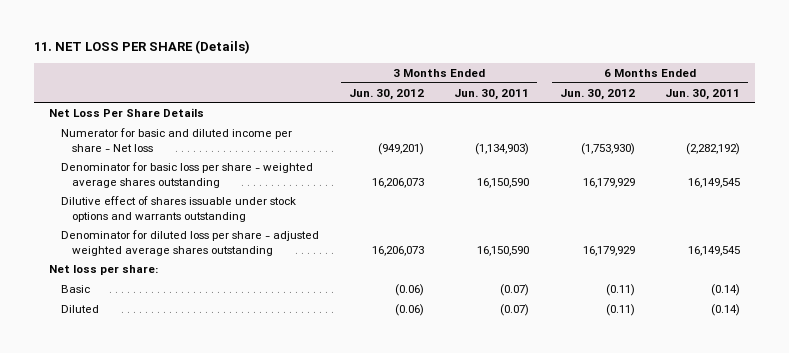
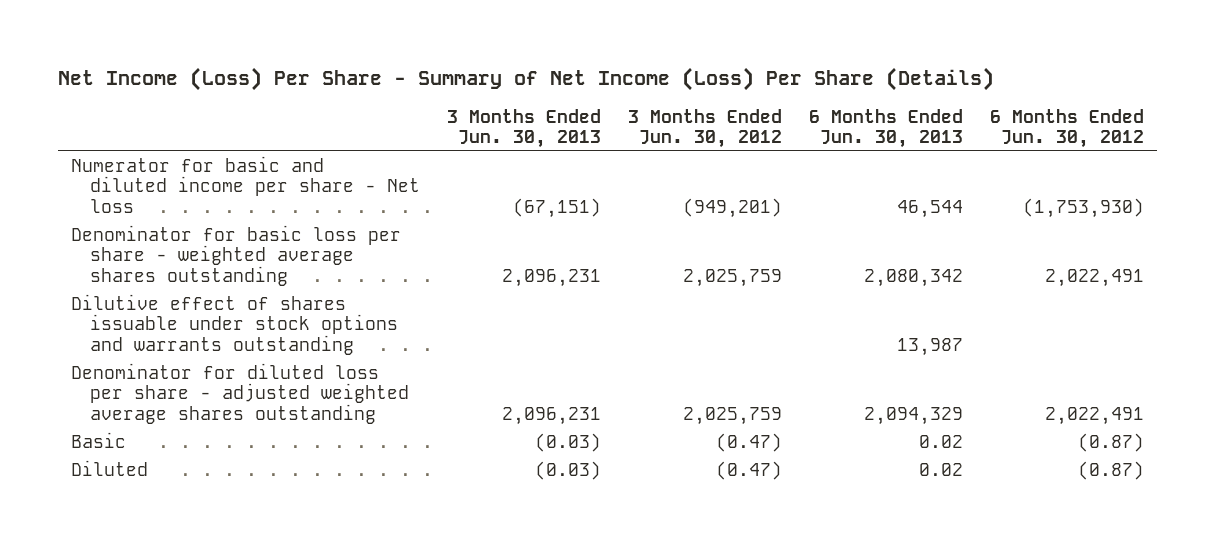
[33,40,250,55] 11. NET LOSS PER SHARE (Details) -> [57,66,994,91] Net Income (Loss) Per Share - Summary of Net Income (Loss) Per Share (Details)
[454,88,530,100] Jun. 30, 2011 -> none
[665,88,741,100] Jun. 30, 2011 -> none
none -> [446,108,601,148] 3 Months Ended Jun. 30, 2013
none -> [808,108,963,148] 6 Months Ended Jun. 30, 2013
[49,107,205,117] Net Loss Per Share Details -> none
[372,177,425,188] 16,206,073 -> [682,268,782,287] 2,025,759
[582,177,635,188] 16,179,929 -> [1044,268,1144,287] 2,022,491
[49,264,159,275] Net loss per share: -> none
[372,245,425,256] 16,206,073 -> [682,406,782,425] 2,025,759
[582,245,635,256] 16,179,929 -> [1044,406,1144,425] 2,022,491
[395,283,425,296] (0.06) -> [715,433,782,453] (0.47)
[605,283,635,296] (0.11) -> [1077,433,1144,453] (0.87)
[395,303,425,316] (0.06) -> [715,461,782,481] (0.47)
[605,303,635,316] (0.11) -> [1077,461,1144,481] (0.87)

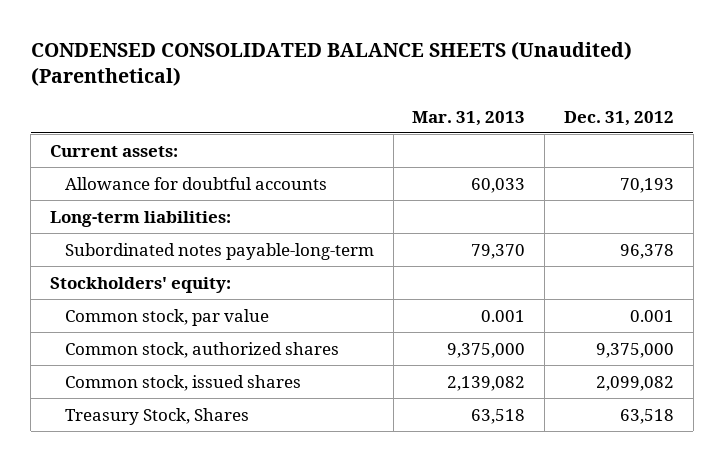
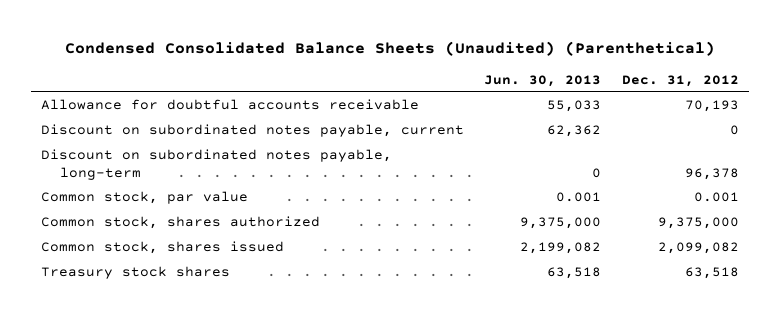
[30,40,632,87] CONDENSED CONSOLIDATED BALANCE SHEETS (Unaudited) (Parenthetical) -> [64,40,715,56] Condensed Consolidated Balance Sheets (Unaudited) (Parenthetical)
[412,110,526,126] Mar. 31, 2013 -> none
none -> [484,74,602,87] Jun. 30, 2013
[50,144,179,157] Current assets: -> none
[50,210,232,227] Long-term liabilities: -> none
[50,276,232,293] Stockholders' equity: -> none
[64,176,327,190] Allowance for doubtful accounts -> [40,99,419,111] Allowance for doubtful accounts receivable
none -> [40,124,464,138] Discount on subordinated notes payable, current
[64,242,374,260] Subordinated notes payable-long-term -> [40,149,392,180] Discount on subordinated notes payable, long-term
[64,341,339,358] Common stock, authorized shares -> [40,216,320,230] Common stock, shares authorized
[64,374,301,391] Common stock, issued shares -> [40,241,284,255] Common stock, shares issued
[64,407,249,425] Treasury Stock, Shares -> [40,266,230,280] Treasury stock shares

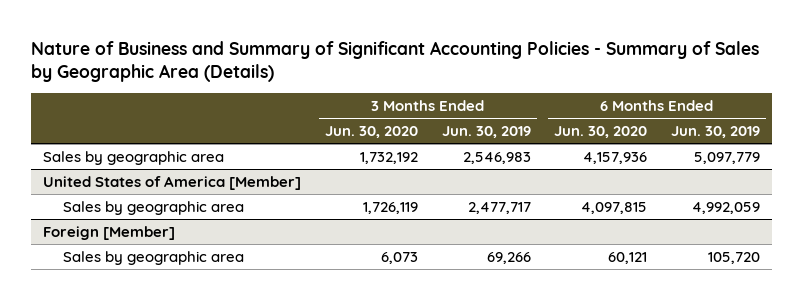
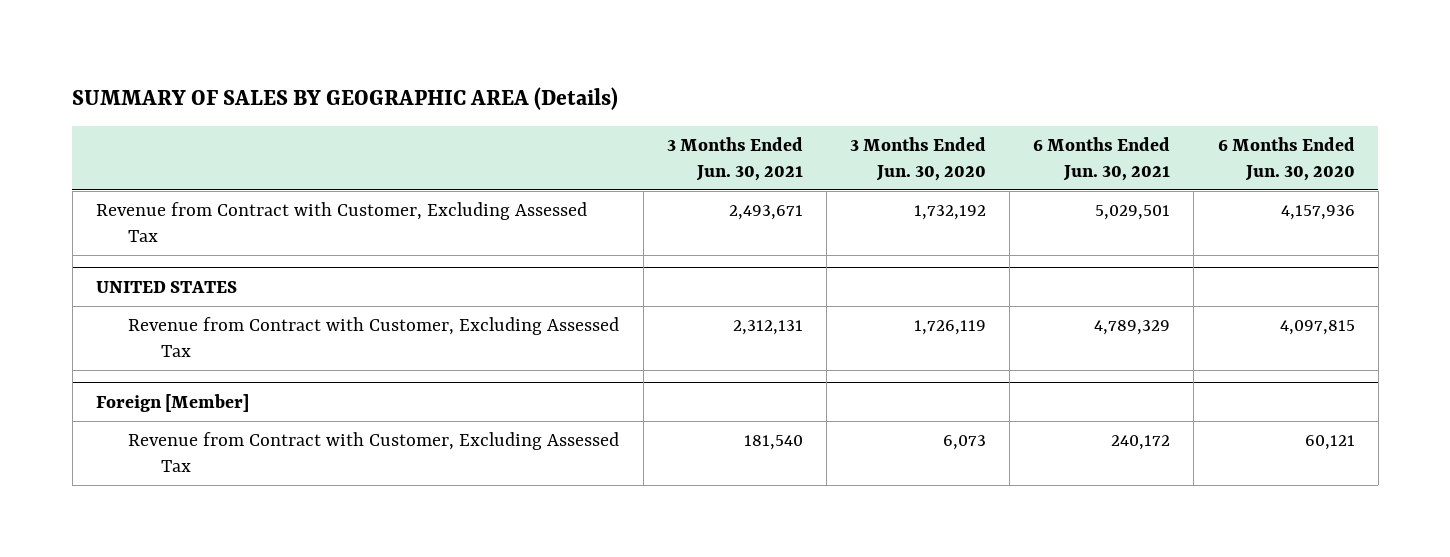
[30,40,759,83] Nature of Business and Summary of Significant Accounting Policies - Summary of Sales by Geographic Area (Details) -> [72,86,619,110] SUMMARY OF SALES BY GEOGRAPHIC AREA (Details)
[441,126,531,139] Jun. 30, 2019 -> none
[671,126,761,139] Jun. 30, 2019 -> none
none -> [666,137,803,181] 3 Months Ended Jun. 30, 2021
none -> [1033,137,1171,181] 6 Months Ended Jun. 30, 2021
[42,150,224,165] Sales by geographic area -> [95,202,587,242] Revenue from Contract with Customer, Excluding Assessed Tax
[42,175,301,190] United States of America [Member] -> [95,280,237,293] UNITED STATES
[63,200,245,215] Sales by geographic area -> [128,317,620,357] Revenue from Contract with Customer, Excluding Assessed Tax
[63,250,245,265] Sales by geographic area -> [128,432,620,472] Revenue from Contract with Customer, Excluding Assessed Tax

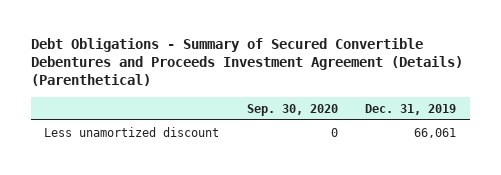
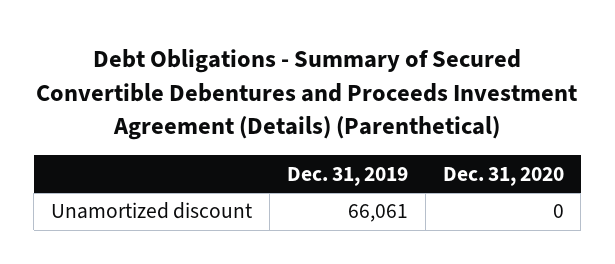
[246,103,338,116] Sep. 30, 2020 -> none
none -> [442,166,564,186] Dec. 31, 2020
[44,126,220,137] Less unamortized discount -> [51,202,253,220] Unamortized discount

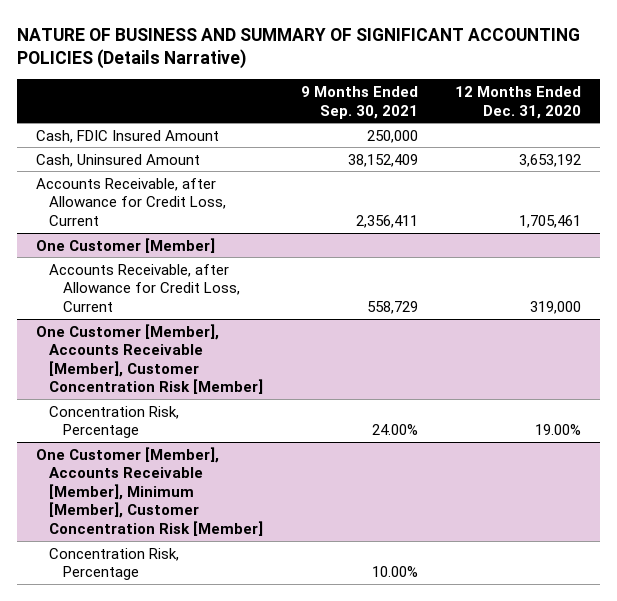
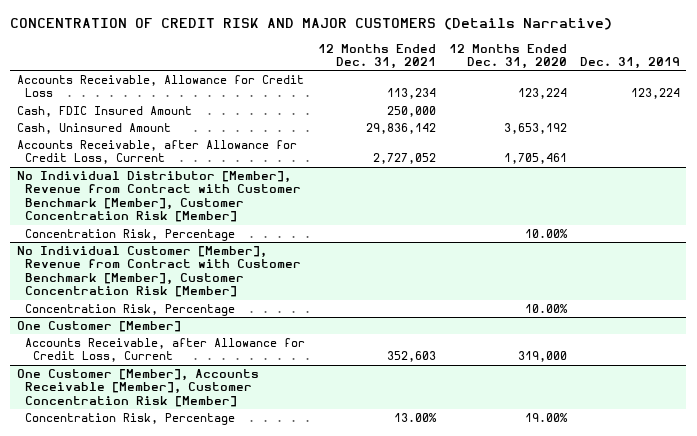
[17,27,581,70] NATURE OF BUSINESS AND SUMMARY OF SIGNIFICANT ACCOUNTING POLICIES (Details Narrative) -> [10,18,613,31] CONCENTRATION OF CREDIT RISK AND MAJOR CUSTOMERS (Details Narrative)
[300,86,418,119] 9 Months Ended Sep. 30, 2021 -> none
none -> [317,43,436,69] 12 Months Ended Dec. 31, 2021
none -> [579,56,680,69] Dec. 31, 2019
none -> [16,74,304,98] Accounts Receivable, Allowance for Credit Loss
none -> [16,170,302,223] No Individual Distributor [Member], Revenue from Contract with Customer Benchmark [Member], Customer Concentration Risk [Member]
none -> [25,228,236,241] Concentration Risk, Percentage
none -> [16,245,302,298] No Individual Customer [Member], Revenue from Contract with Customer Benchmark [Member], Customer Concentration Risk [Member]
none -> [25,303,236,316] Concentration Risk, Percentage
[35,446,264,537] One Customer [Member], Accounts Receivable [Member], Minimum [Member], Customer Concentration Risk [Member] -> none
[49,547,180,581] Concentration Risk, Percentage -> none

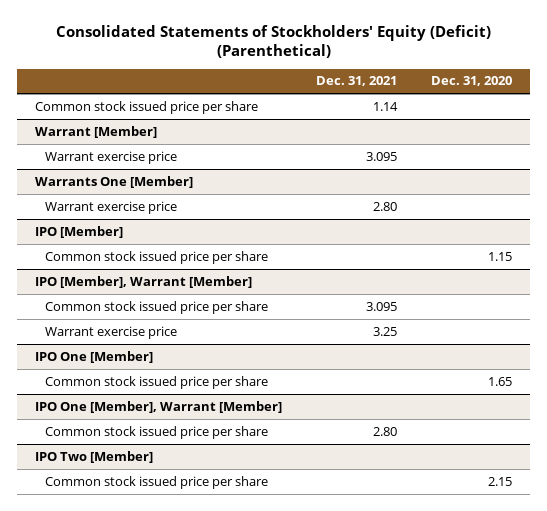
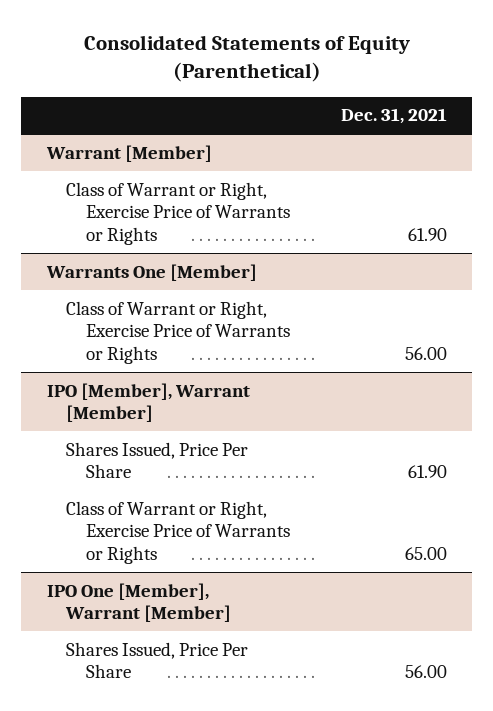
[55,24,491,59] Consolidated Statements of Stockholders' Equity (Deficit) (Parenthetical) -> [83,34,410,83] Consolidated Statements of Equity (Parenthetical)
[431,76,513,87] Dec. 31, 2020 -> none
[34,100,258,114] Common stock issued price per share -> none
[44,150,177,164] Warrant exercise price -> [66,181,291,246] Class of Warrant or Right, Exercise Price of Warrants or Rights
[366,151,398,161] 3.095 -> [407,228,447,242] 61.90
[34,225,123,238] IPO [Member] -> none
[44,250,268,264] Common stock issued price per share -> none
[44,200,177,214] Warrant exercise price -> [66,300,291,365] Class of Warrant or Right, Exercise Price of Warrants or Rights
[373,201,398,211] 2.80 -> [404,347,447,361] 56.00
[34,350,153,363] IPO One [Member] -> none
[44,375,268,389] Common stock issued price per share -> none
[44,300,268,314] Common stock issued price per share -> [66,441,249,479] Shares Issued, Price Per Share
[366,301,398,311] 3.095 -> [407,465,447,479] 61.90
[44,325,177,339] Warrant exercise price -> [66,500,291,565] Class of Warrant or Right, Exercise Price of Warrants or Rights
[373,326,398,336] 3.25 -> [404,547,447,561] 65.00
[34,450,153,463] IPO Two [Member] -> none
[44,475,268,489] Common stock issued price per share -> none
[44,425,268,439] Common stock issued price per share -> [66,641,249,679] Shares Issued, Price Per Share
[373,426,398,436] 2.80 -> [404,665,447,679] 56.00

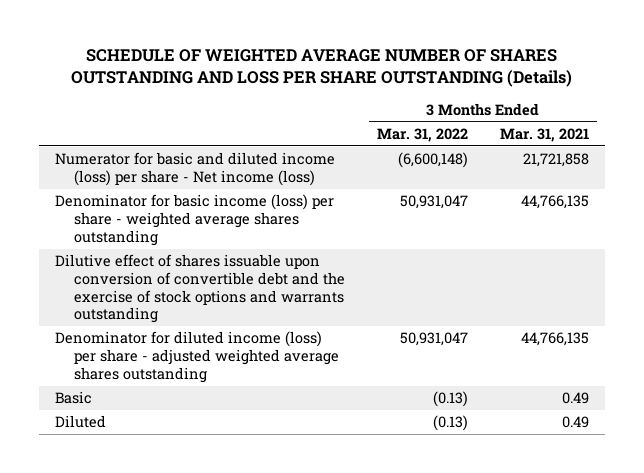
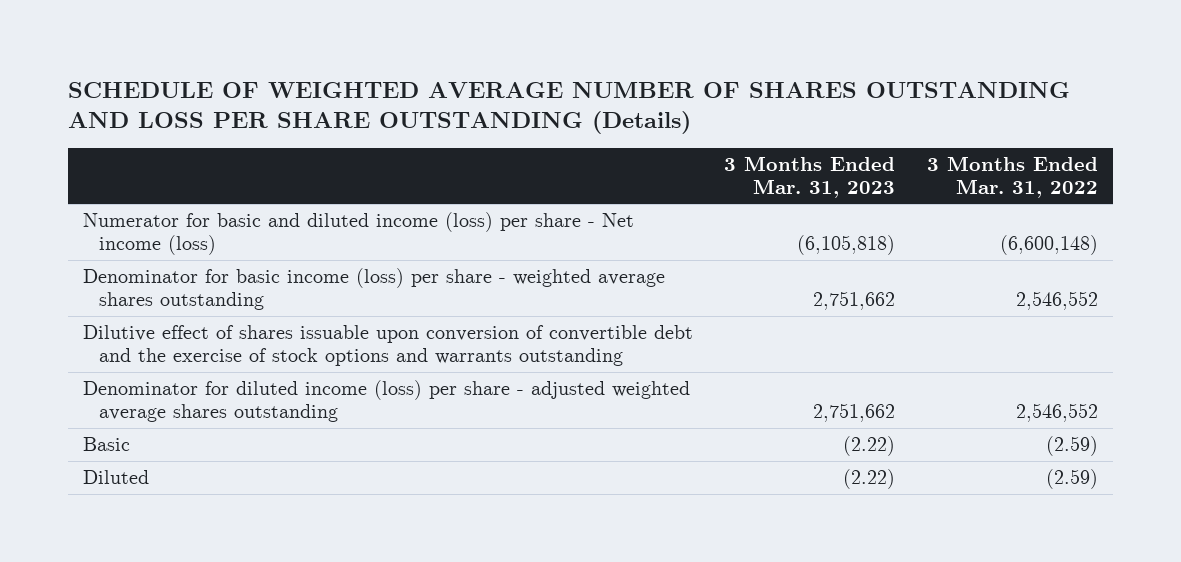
[499,127,589,142] Mar. 31, 2021 -> none
none -> [724,155,896,198] 3 Months Ended Mar. 31, 2023
[400,195,469,210] 50,931,047 -> [1015,290,1098,310] 2,546,552
[400,332,469,347] 50,931,047 -> [1015,402,1098,422] 2,546,552
[433,391,469,408] (0.13) -> [1045,436,1098,457] (2.59)
[433,415,469,432] (0.13) -> [1045,469,1098,490] (2.59)

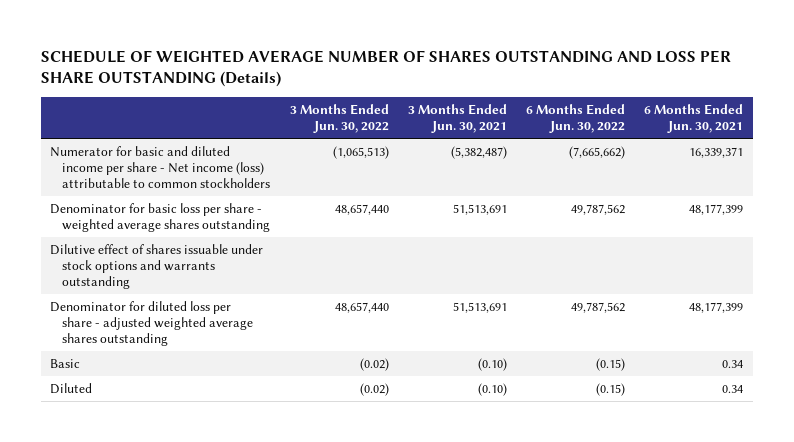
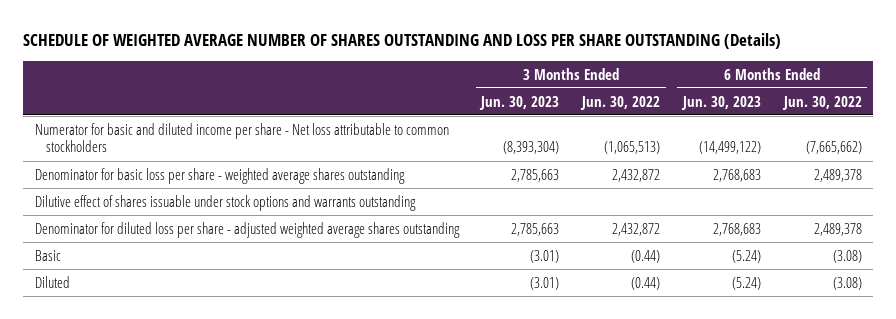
[407,104,507,134] 3 Months Ended Jun. 30, 2021 -> none
[644,104,744,134] 6 Months Ended Jun. 30, 2021 -> none
none -> [479,95,560,110] Jun. 30, 2023
none -> [680,95,761,110] Jun. 30, 2023
[50,145,271,188] Numerator for basic and diluted income per share - Net income (loss) attributable to common stockholders -> [34,122,449,153] Numerator for basic and diluted income per share - Net loss attributable to common stockholders
[334,203,389,215] 48,657,440 -> [612,168,661,182] 2,432,872
[571,203,626,215] 49,787,562 -> [813,168,862,182] 2,489,378
[334,301,389,313] 48,657,440 -> [612,222,661,236] 2,432,872
[571,301,626,313] 49,787,562 -> [813,222,862,236] 2,489,378
[359,357,389,371] (0.02) -> [631,249,661,263] (0.44)
[596,357,626,371] (0.15) -> [832,249,862,263] (3.08)
[359,382,389,396] (0.02) -> [631,276,661,290] (0.44)
[596,382,626,396] (0.15) -> [832,276,862,290] (3.08)

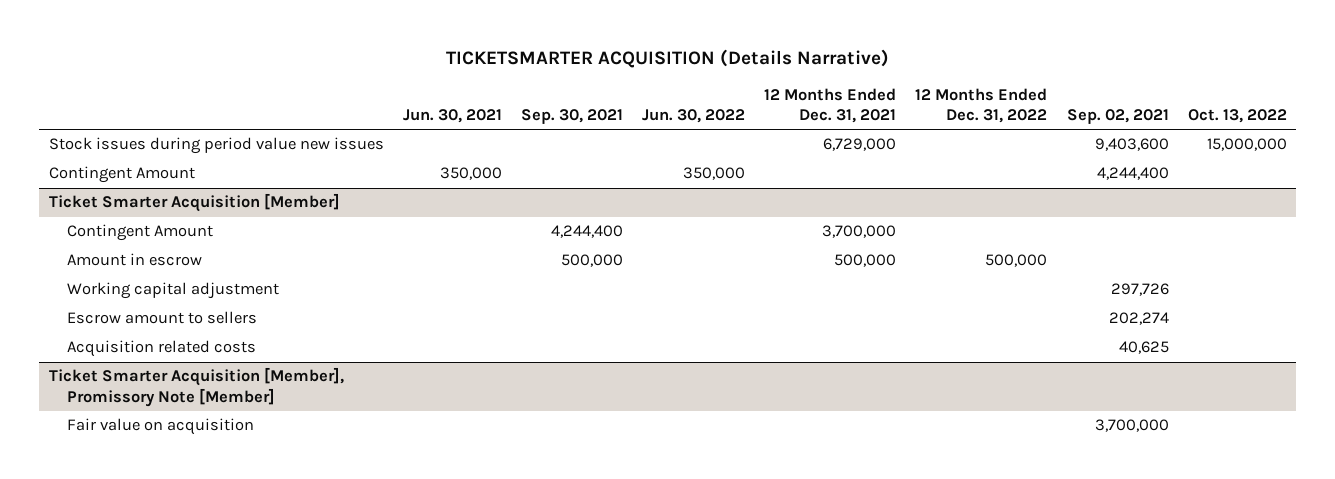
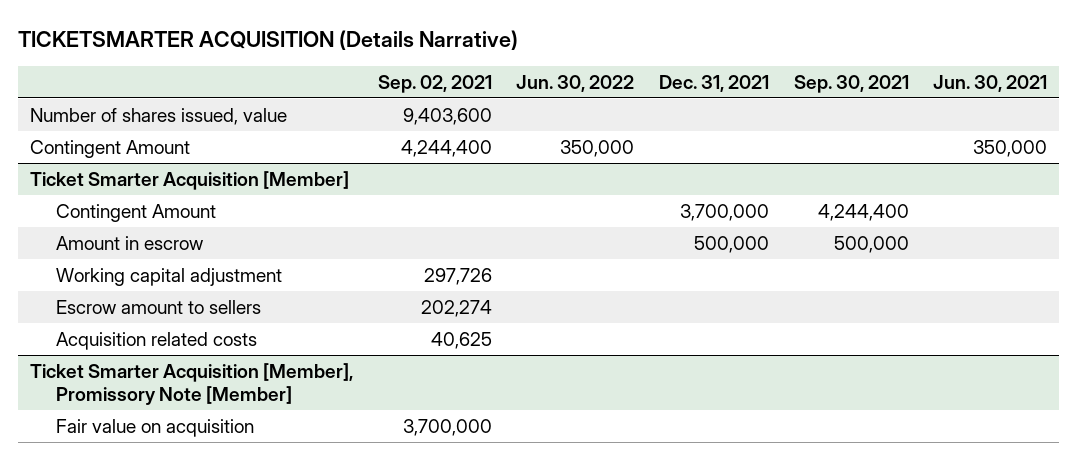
[764,87,897,124] 12 Months Ended Dec. 31, 2021 -> none
[915,87,1048,124] 12 Months Ended Dec. 31, 2022 -> none
[1187,109,1287,124] Oct. 13, 2022 -> none
none -> [659,74,770,92] Dec. 31, 2021
[48,137,384,155] Stock issues during period value new issues -> [30,107,288,125] Number of shares issued, value

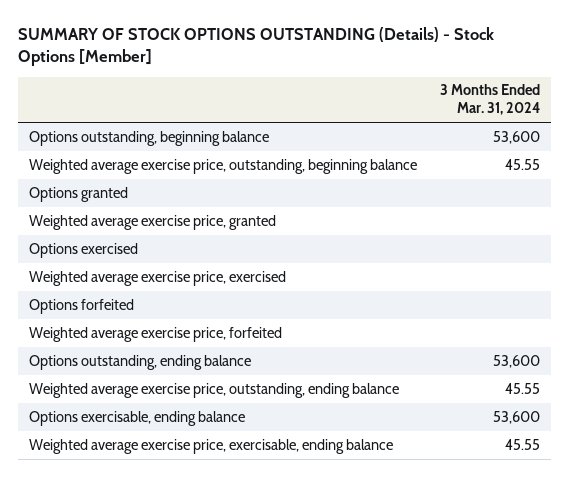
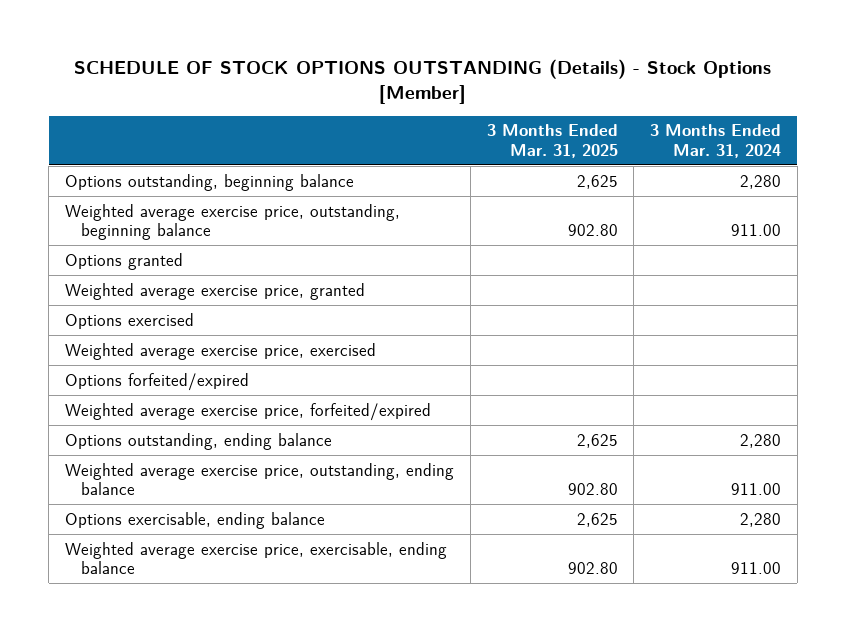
[17,26,494,67] SUMMARY OF STOCK OPTIONS OUTSTANDING (Details) - Stock Options [Member] -> [74,58,772,105] SCHEDULE OF STOCK OPTIONS OUTSTANDING (Details) - Stock Options [Member]
none -> [486,124,618,158] 3 Months Ended Mar. 31, 2025
[492,130,540,144] 53,600 -> [740,174,782,189] 2,280
[504,158,540,170] 45.55 -> [731,223,782,236] 911.00
[28,298,134,314] Options forfeited -> [64,372,249,391] Options forfeited/expired
[28,326,282,342] Weighted average exercise price, forfeited -> [64,402,431,421] Weighted average exercise price, forfeited/expired
[492,354,540,368] 53,600 -> [740,433,782,448] 2,280
[504,382,540,394] 45.55 -> [731,482,782,495] 911.00
[492,410,540,424] 53,600 -> [740,512,782,527] 2,280
[504,438,540,450] 45.55 -> [731,561,782,574] 911.00

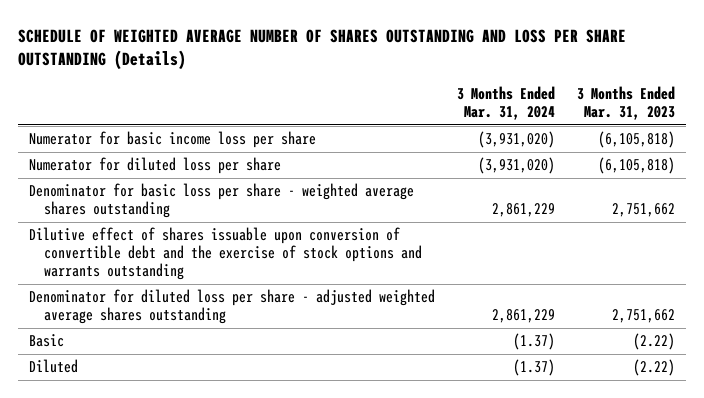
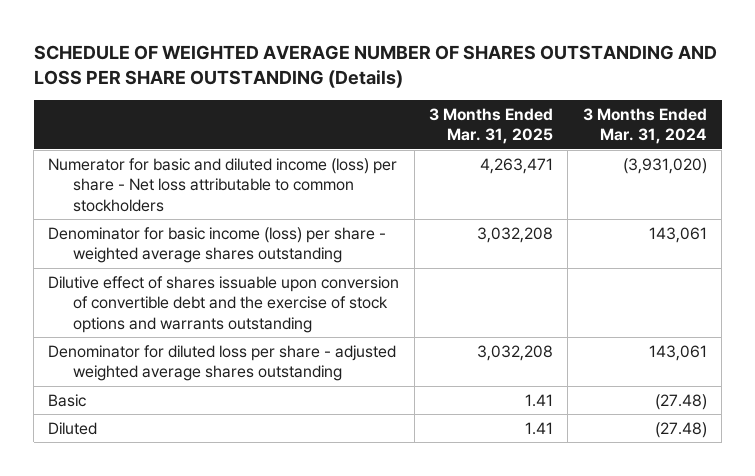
[576,86,675,121] 3 Months Ended Mar. 31, 2023 -> none
none -> [429,107,554,145] 3 Months Ended Mar. 31, 2025
[28,157,281,175] Numerator for diluted loss per share -> none
[28,131,316,149] Numerator for basic income loss per share -> [48,157,398,213] Numerator for basic and diluted income (loss) per share - Net loss attributable to common stockholders
[28,183,414,219] Denominator for basic loss per share - weighted average shares outstanding -> [48,226,387,264] Denominator for basic income (loss) per share - weighted average shares outstanding
[491,203,555,218] 2,861,229 -> [648,226,707,243] 143,061
[491,309,555,324] 2,861,229 -> [648,344,707,361] 143,061
[512,333,555,351] (1.37) -> [654,393,707,410] (27.48)
[512,359,555,377] (1.37) -> [654,421,707,438] (27.48)

